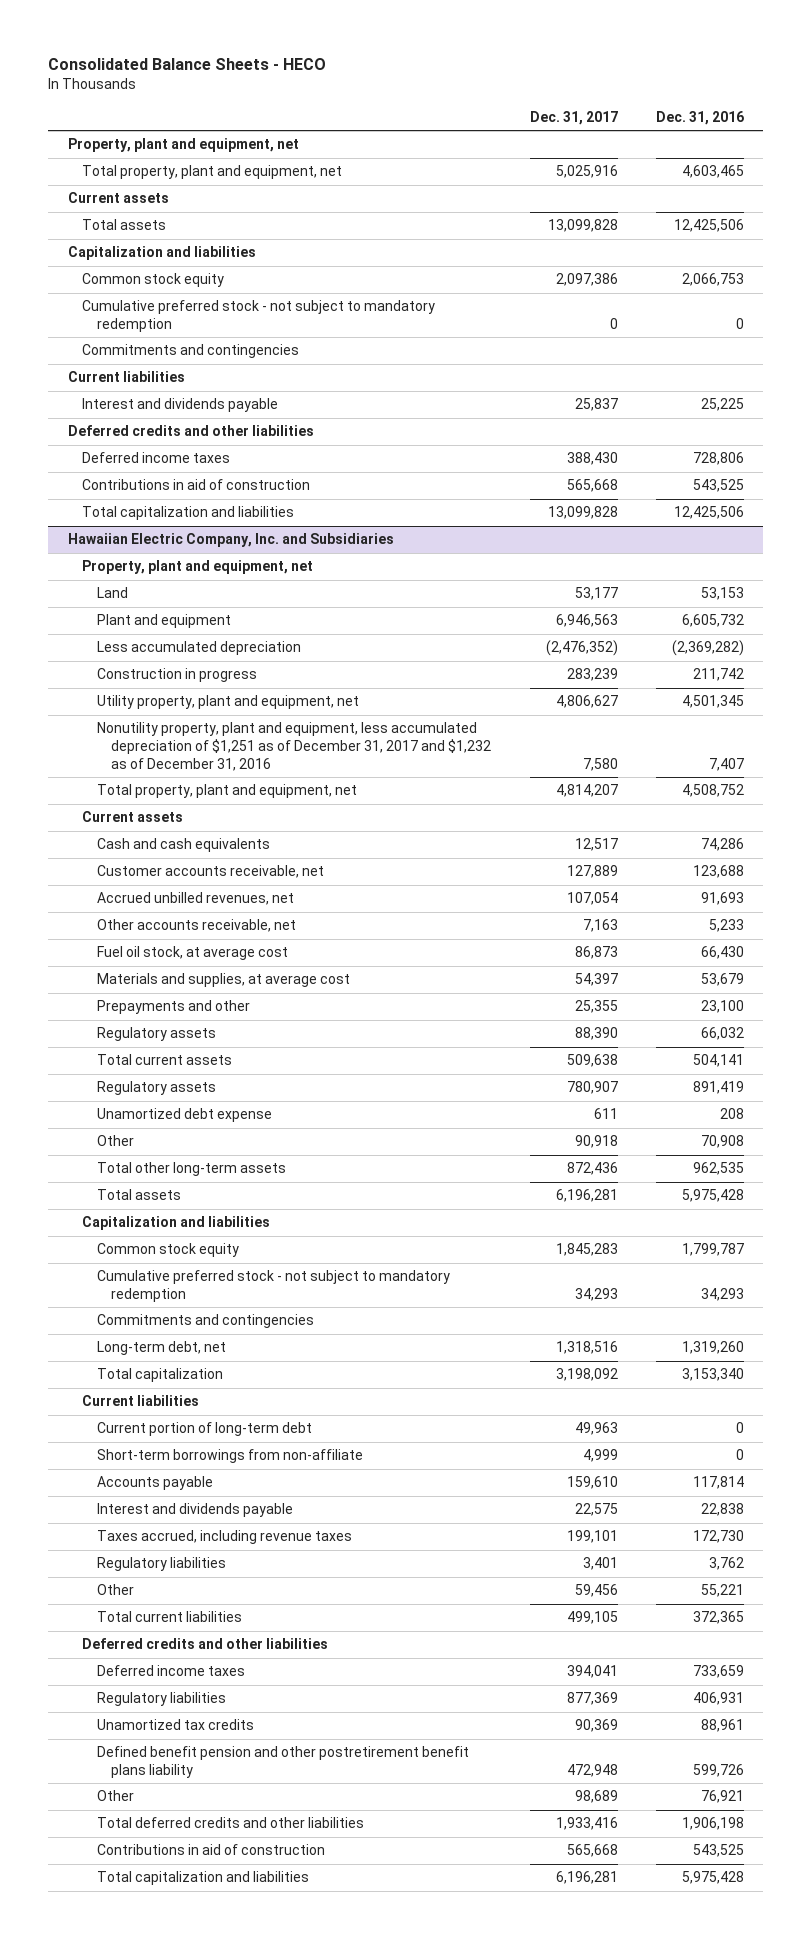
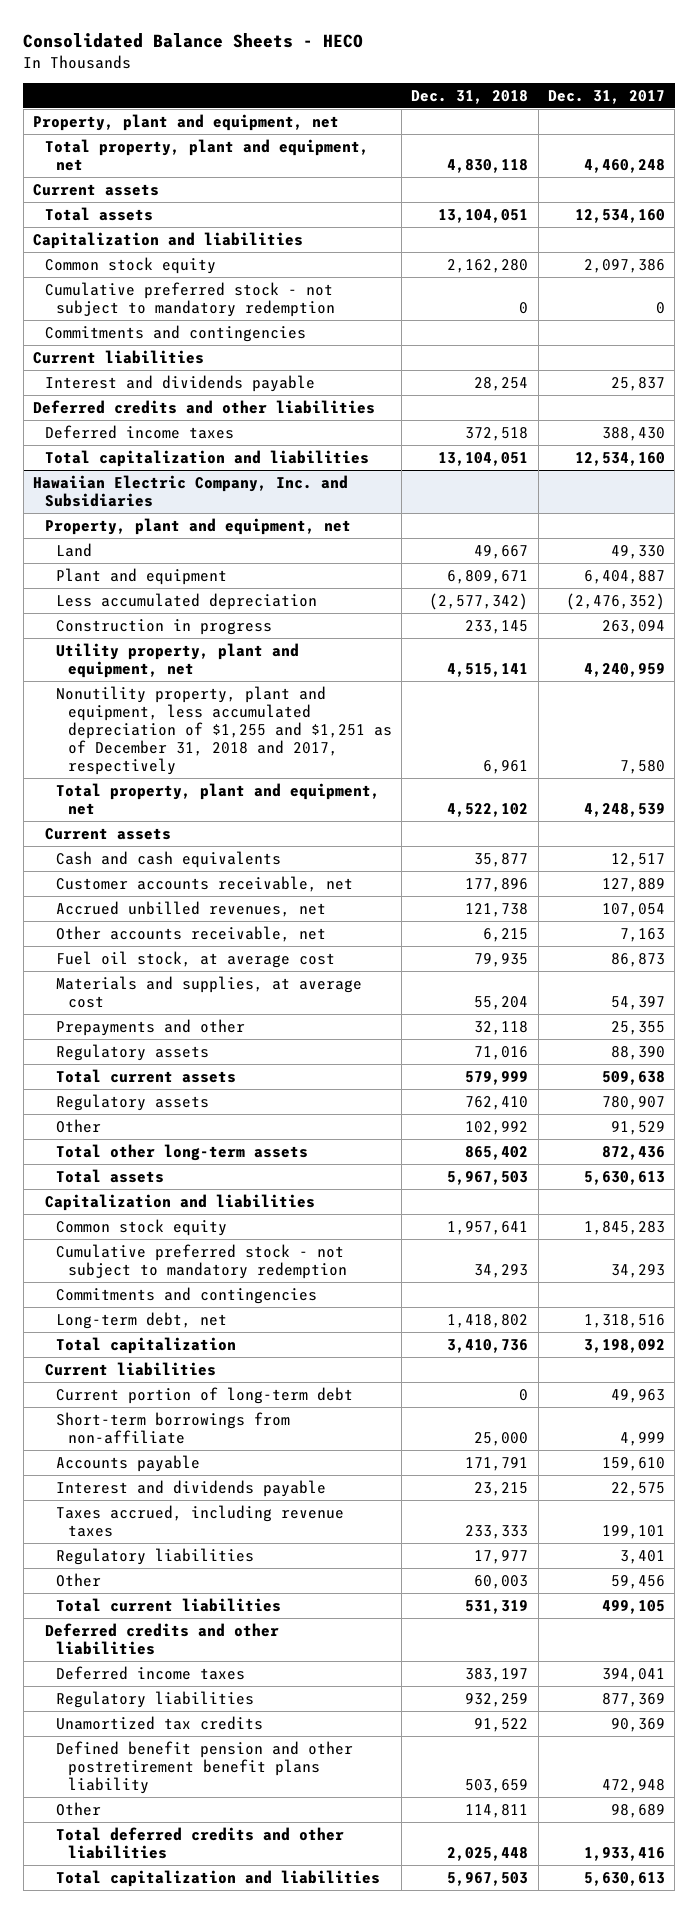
[656,110,745,125] Dec. 31, 2016 -> none
none -> [411,89,529,104] Dec. 31, 2018
[555,165,618,179] 5,025,916 -> [583,158,665,173] 4,460,248
[547,219,618,233] 13,099,828 -> [574,208,665,223] 12,534,160
[82,479,311,491] Contributions in aid of construction -> none
[547,506,618,520] 13,099,828 -> [574,451,665,466] 12,534,160
[574,587,618,601] 53,177 -> [610,544,665,559] 49,330
[555,614,618,628] 6,946,563 -> [583,569,665,584] 6,404,887
[566,668,618,682] 283,239 -> [601,619,665,634] 263,094
[555,695,618,709] 4,806,627 -> [583,662,665,677] 4,240,959
[96,722,491,771] Nonutility property, plant and equipment, less accumulated depreciation of $1,251 as of December 31, 2017 and $1,232 as of December 31, 2016 -> [56,685,392,776] Nonutility property, plant and equipment, less accumulated depreciation of $1,255 and $1,251 as of December 31, 2018 and 2017, respectively
[555,784,618,798] 4,814,207 -> [583,802,665,817] 4,248,539
[96,1108,272,1123] Unamortized debt expense -> none
[574,1135,618,1149] 90,918 -> [610,1120,665,1135] 91,529
[555,1189,618,1203] 6,196,281 -> [583,1170,665,1185] 5,630,613
[96,1844,325,1856] Contributions in aid of construction -> none
[555,1871,618,1885] 6,196,281 -> [583,1871,665,1886] 5,630,613

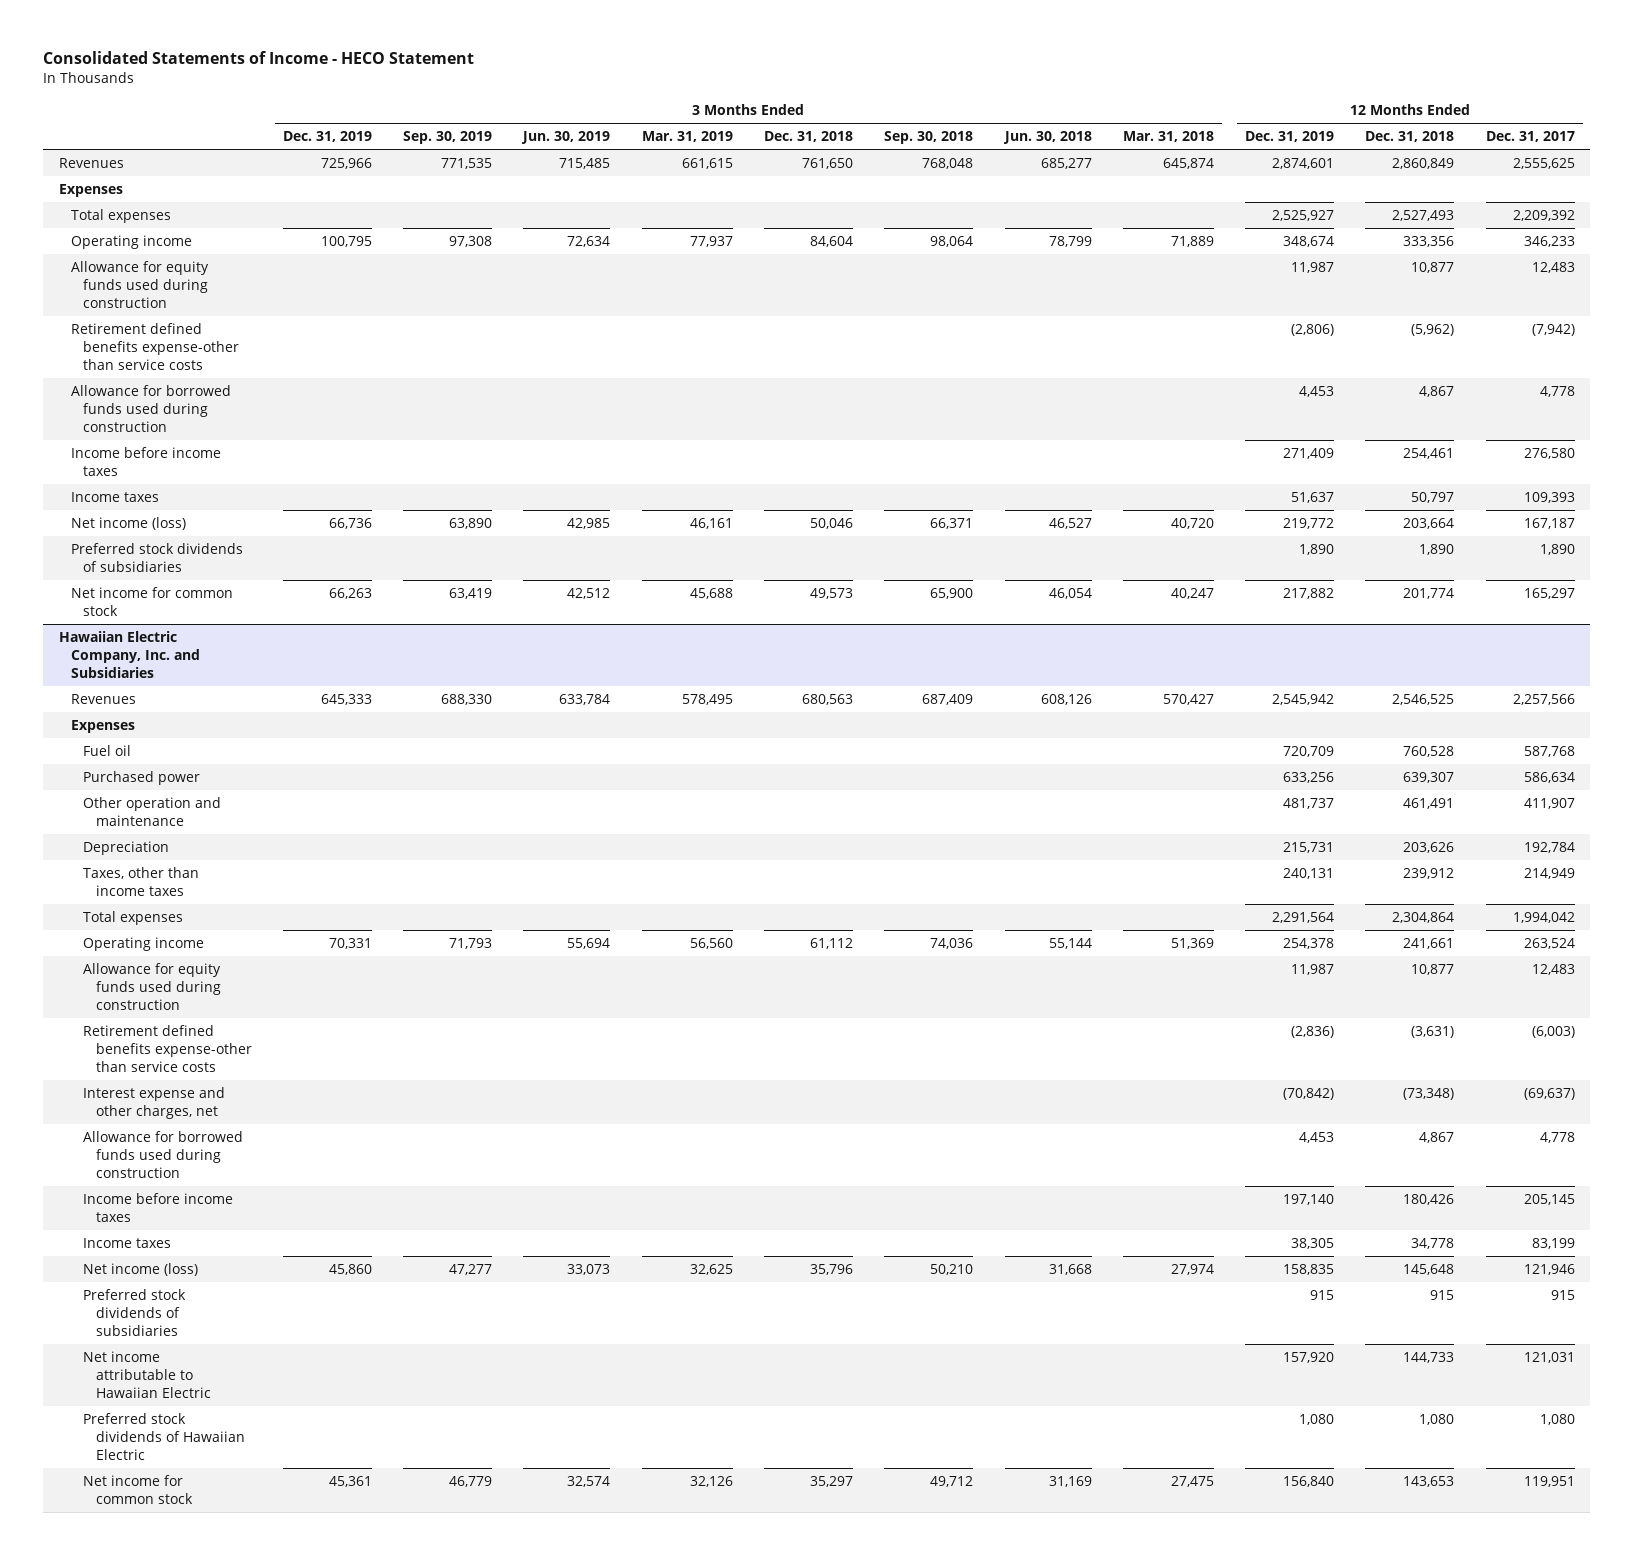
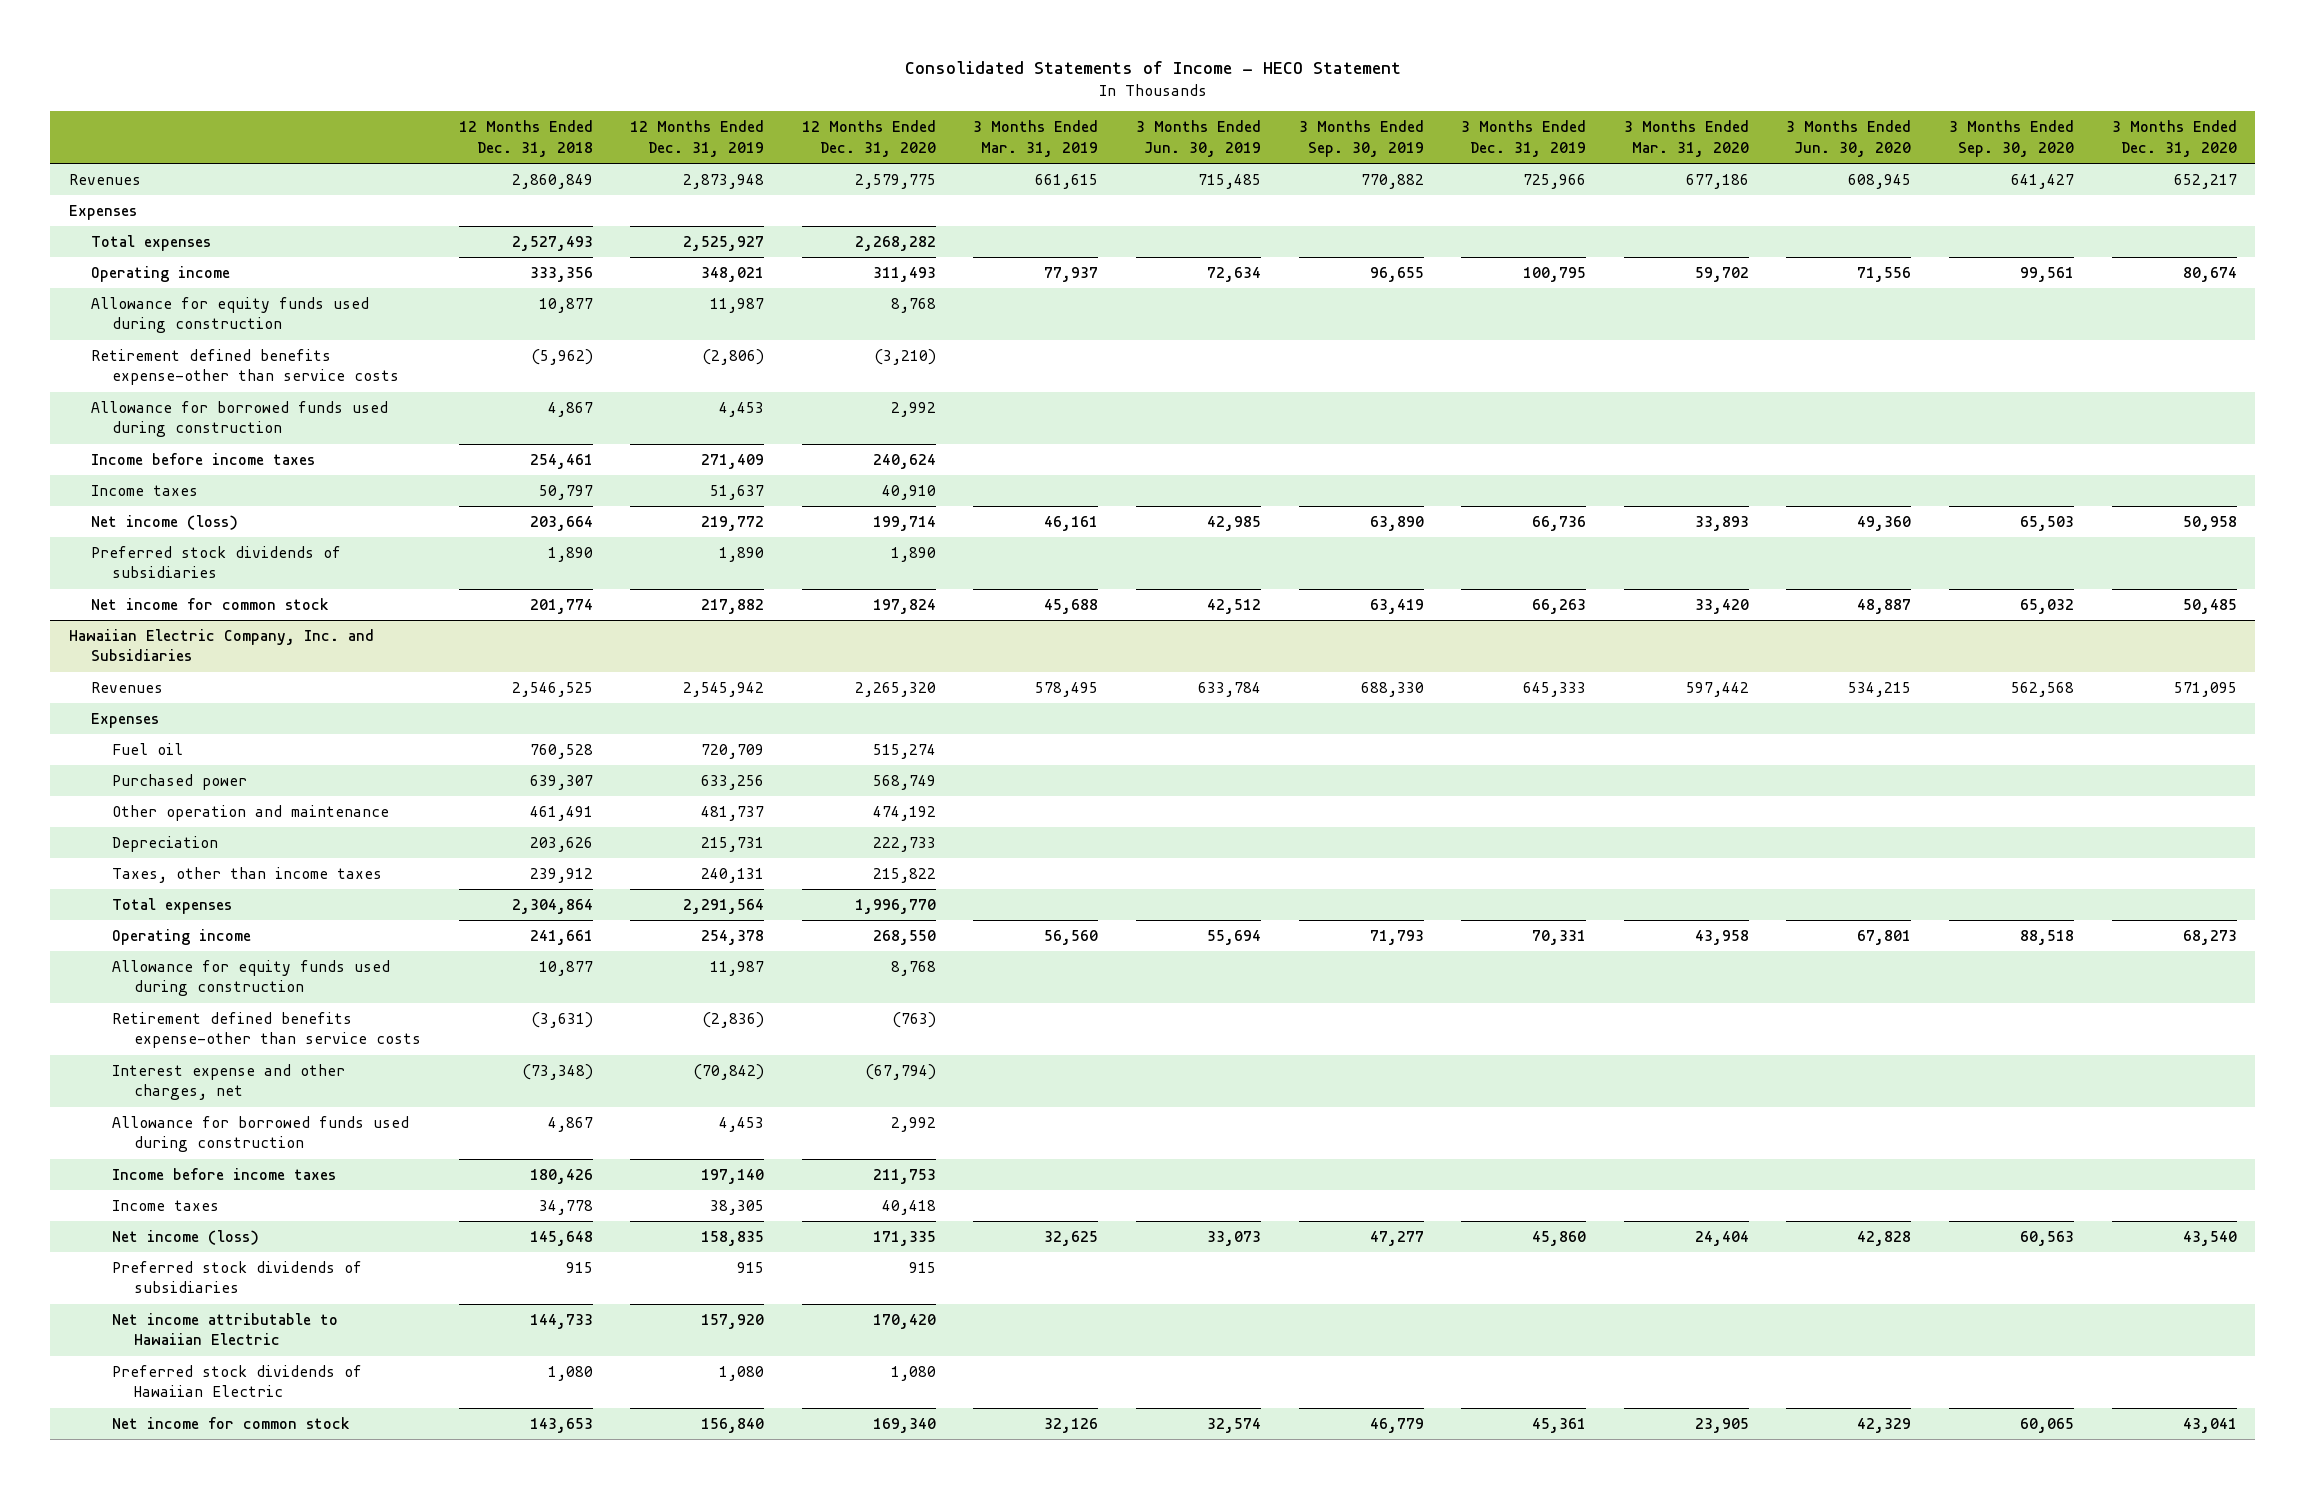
[763,131,853,143] Dec. 31, 2018 -> none
[884,131,974,145] Sep. 30, 2018 -> none
[1002,131,1092,145] Jun. 30, 2018 -> none
[1122,131,1214,143] Mar. 31, 2018 -> none
[1485,131,1575,143] Dec. 31, 2017 -> none
none -> [801,120,936,157] 12 Months Ended Dec. 31, 2020
none -> [1623,120,1749,157] 3 Months Ended Mar. 31, 2020
none -> [1786,120,1912,157] 3 Months Ended Jun. 30, 2020
none -> [1948,120,2074,157] 3 Months Ended Sep. 30, 2020
none -> [2111,120,2237,157] 3 Months Ended Dec. 31, 2020
[441,158,493,170] 771,535 -> [1360,174,1424,190] 770,882
[1272,158,1335,170] 2,874,601 -> [683,174,765,190] 2,873,948
[449,236,493,248] 97,308 -> [1369,267,1424,283] 96,655
[1283,236,1335,248] 348,674 -> [701,267,765,283] 348,021

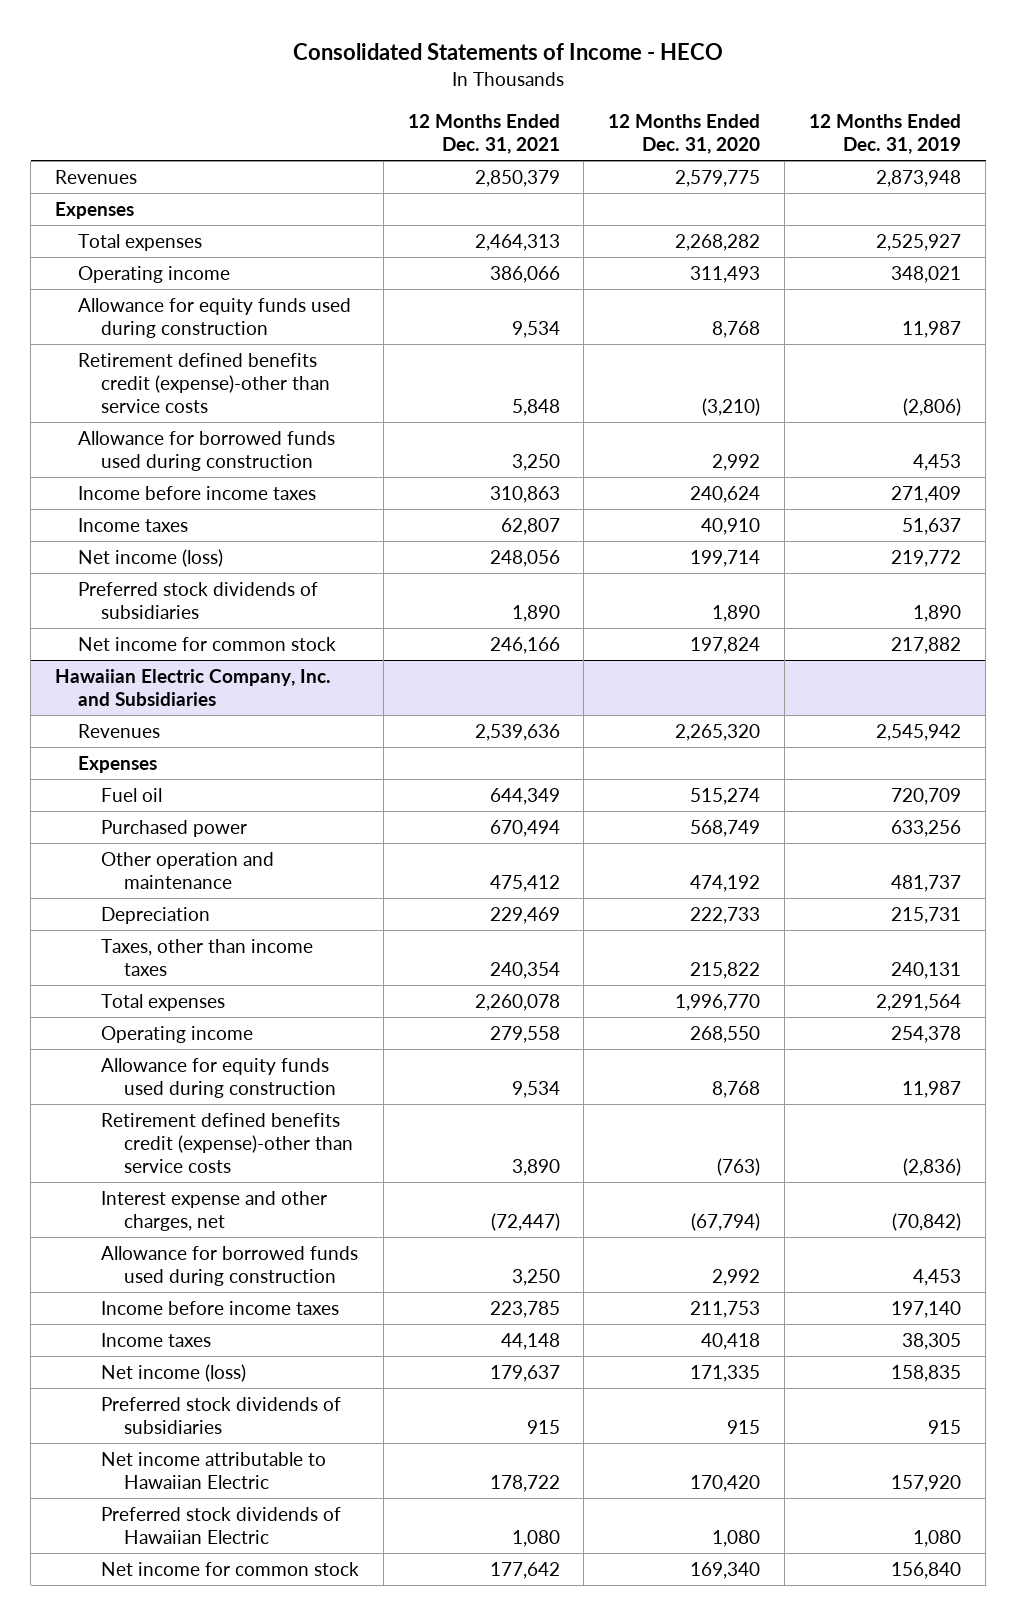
[904,61,1401,75] Consolidated Statements of Income - HECO Statement -> [293,43,724,61] Consolidated Statements of Income - HECO
[458,120,593,157] 12 Months Ended Dec. 31, 2018 -> none
[973,120,1099,157] 3 Months Ended Mar. 31, 2019 -> none
[1135,120,1261,157] 3 Months Ended Jun. 30, 2019 -> none
[1298,120,1424,157] 3 Months Ended Sep. 30, 2019 -> none
[1461,120,1587,157] 3 Months Ended Dec. 31, 2019 -> none
[1623,120,1749,157] 3 Months Ended Mar. 31, 2020 -> none
[1786,120,1912,157] 3 Months Ended Jun. 30, 2020 -> none
[1948,120,2074,157] 3 Months Ended Sep. 30, 2020 -> none
[2111,120,2237,157] 3 Months Ended Dec. 31, 2020 -> none
none -> [407,114,560,155] 12 Months Ended Dec. 31, 2021
[90,349,400,386] Retirement defined benefits expense-other than service costs -> [77,352,330,413] Retirement defined benefits credit (expense)-other than service costs
[112,1012,422,1049] Retirement defined benefits expense-other than service costs -> [100,1112,353,1173] Retirement defined benefits credit (expense)-other than service costs

